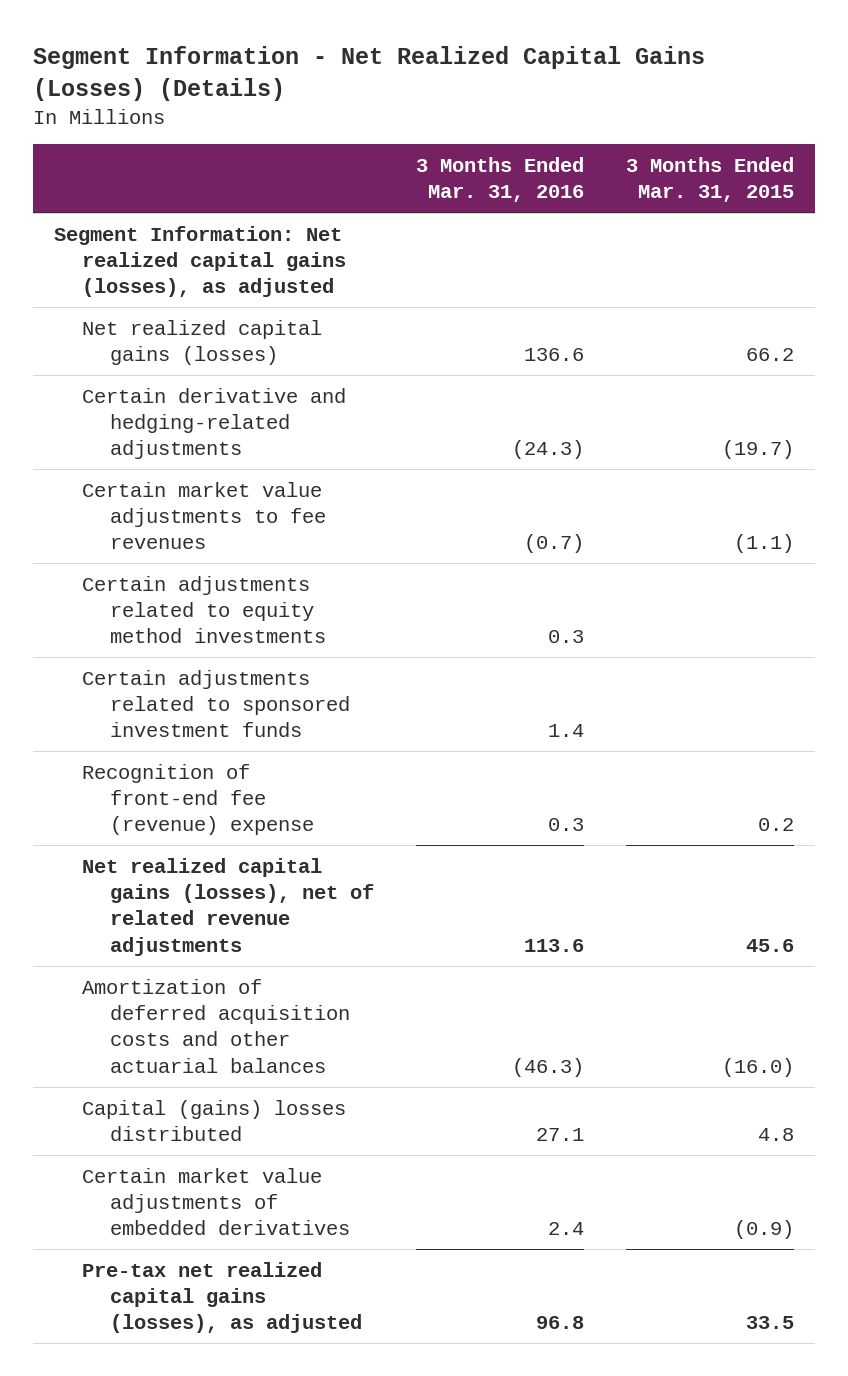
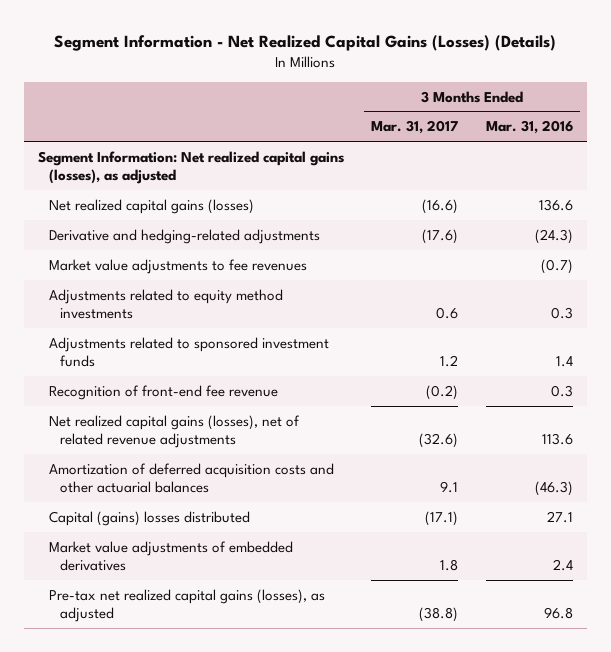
[626,157,795,203] 3 Months Ended Mar. 31, 2015 -> none
none -> [371,120,459,135] Mar. 31, 2017
[81,387,346,460] Certain derivative and hedging-related adjustments -> [49,228,321,244] Derivative and hedging-related adjustments
[81,481,327,550] Certain market value adjustments to fee revenues -> [49,258,308,274] Market value adjustments to fee revenues
[81,575,327,644] Certain adjustments related to equity method investments -> [49,288,284,319] Adjustments related to equity method investments
[81,669,351,738] Certain adjustments related to sponsored investment funds -> [49,336,330,367] Adjustments related to sponsored investment funds
[81,763,315,836] Recognition of front-end fee (revenue) expense -> [49,384,279,400] Recognition of front-end fee revenue
[81,1167,351,1236] Certain market value adjustments of embedded derivatives -> [49,540,294,571] Market value adjustments of embedded derivatives

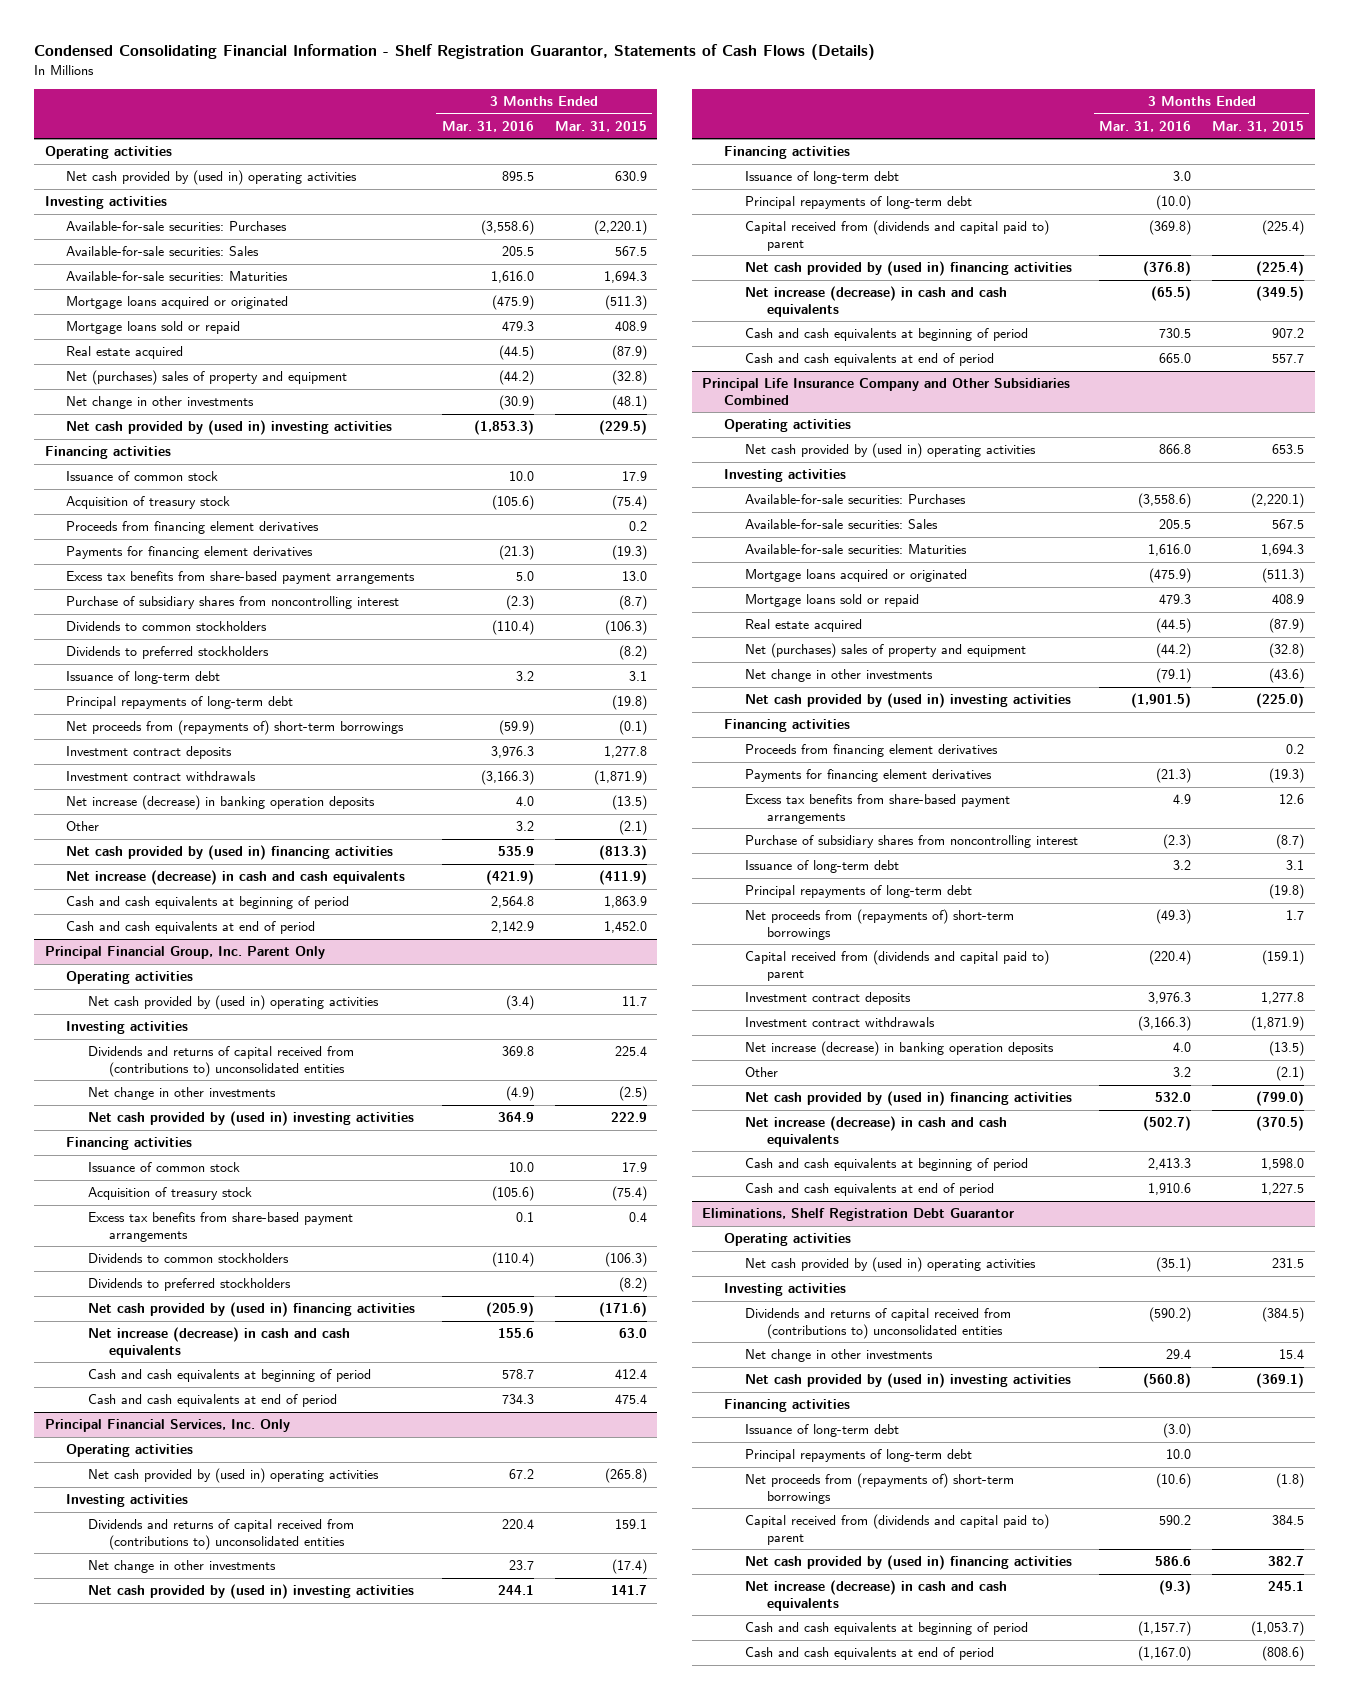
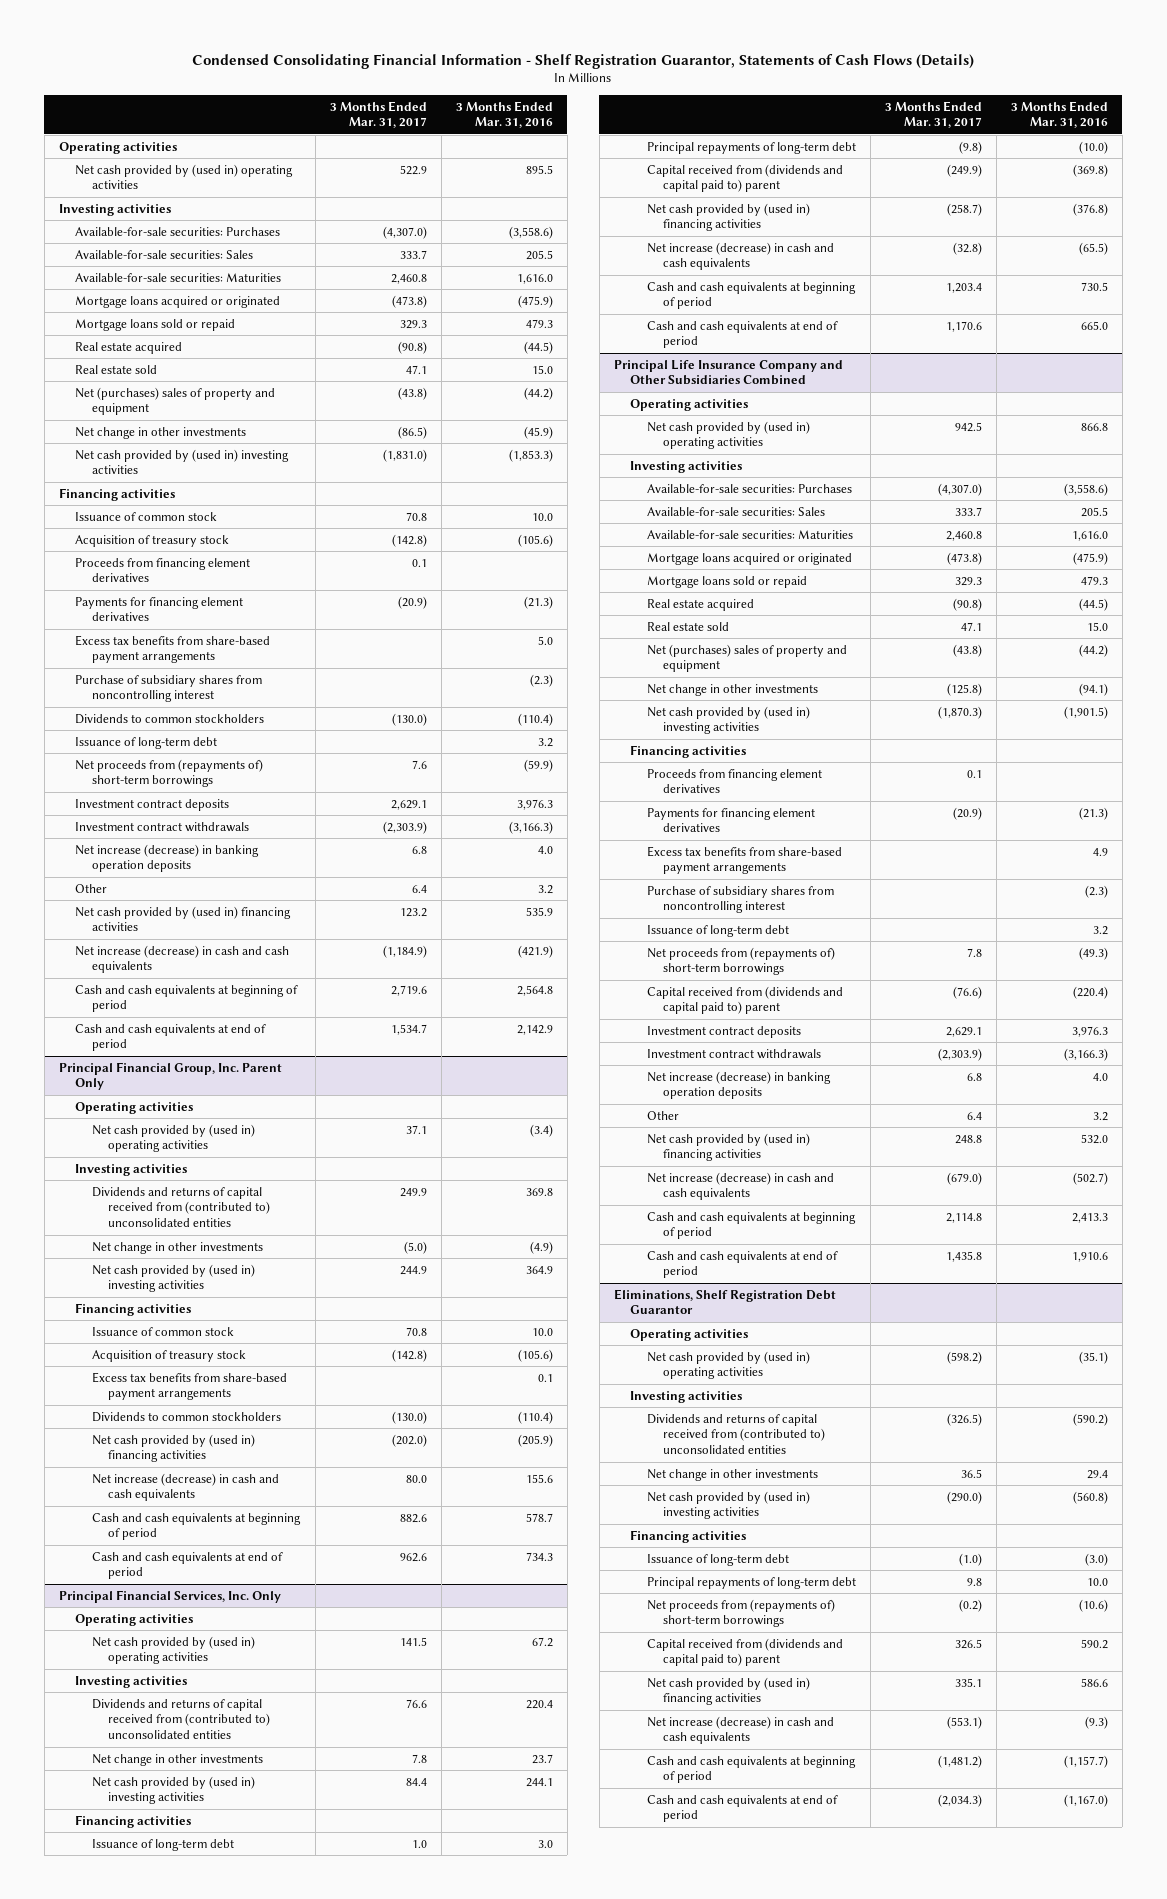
[554,120,647,132] Mar. 31, 2015 -> none
none -> [329,100,427,129] 3 Months Ended Mar. 31, 2017
none -> [75,364,158,374] Real estate sold
[498,395,534,411] (30.9) -> [523,425,553,439] (45.9)
[66,646,270,660] Dividends to preferred stockholders -> none
[66,696,294,710] Principal repayments of long-term debt -> none
[87,1046,354,1077] Dividends and returns of capital received from (contributions to) unconsolidated entities -> [91,1186,271,1228] Dividends and returns of capital received from (contributed to) unconsolidated entities
[87,1278,291,1292] Dividends to preferred stockholders -> none
[87,1519,354,1550] Dividends and returns of capital received from (contributions to) unconsolidated entities -> [91,1698,271,1740] Dividends and returns of capital received from (contributed to) unconsolidated entities
none -> [646,621,729,631] Real estate sold
[1156,668,1192,684] (79.1) -> [1078,682,1108,696] (94.1)
[745,885,973,899] Principal repayments of long-term debt -> none
[745,1308,1012,1339] Dividends and returns of capital received from (contributions to) unconsolidated entities -> [646,1413,826,1455] Dividends and returns of capital received from (contributed to) unconsolidated entities

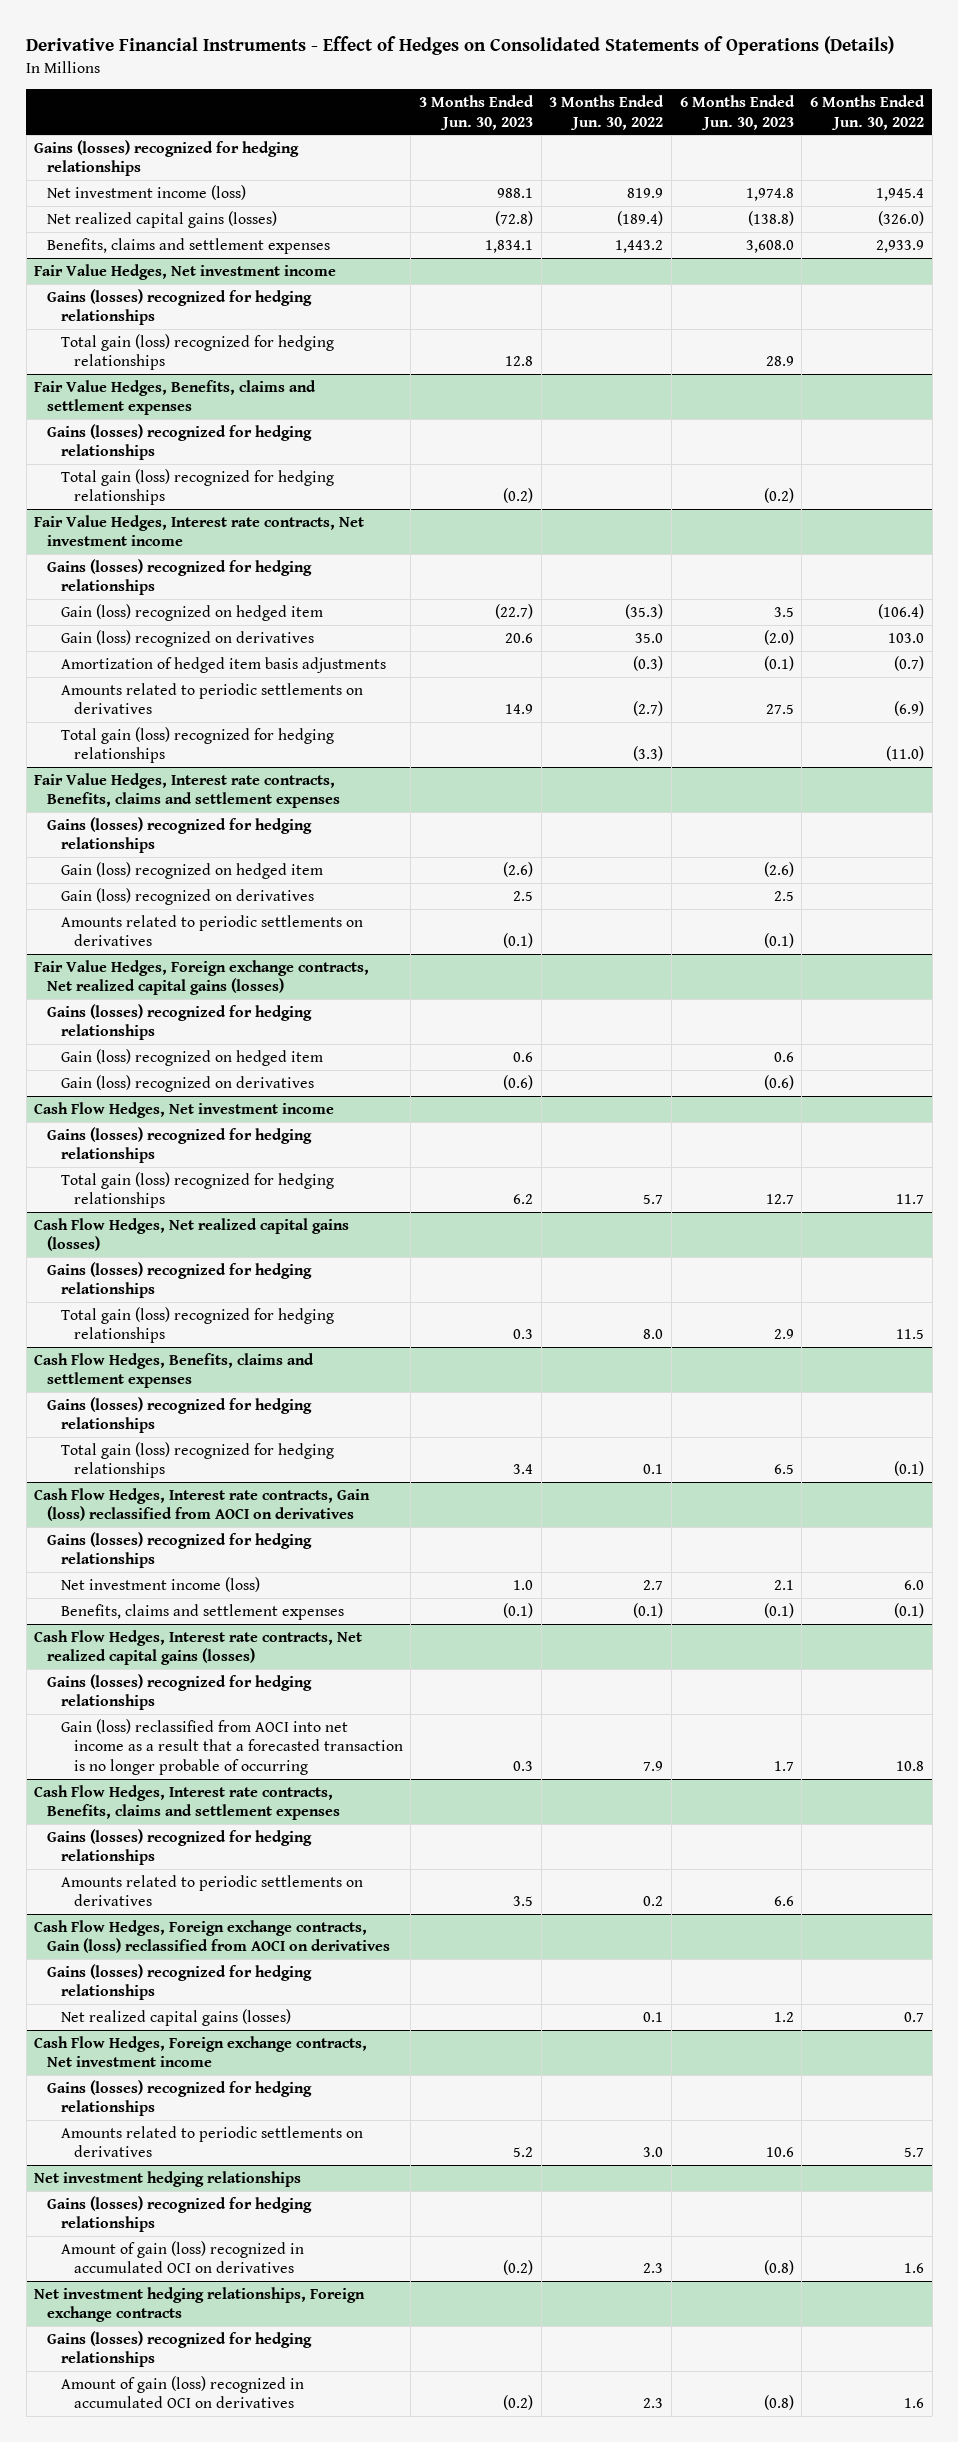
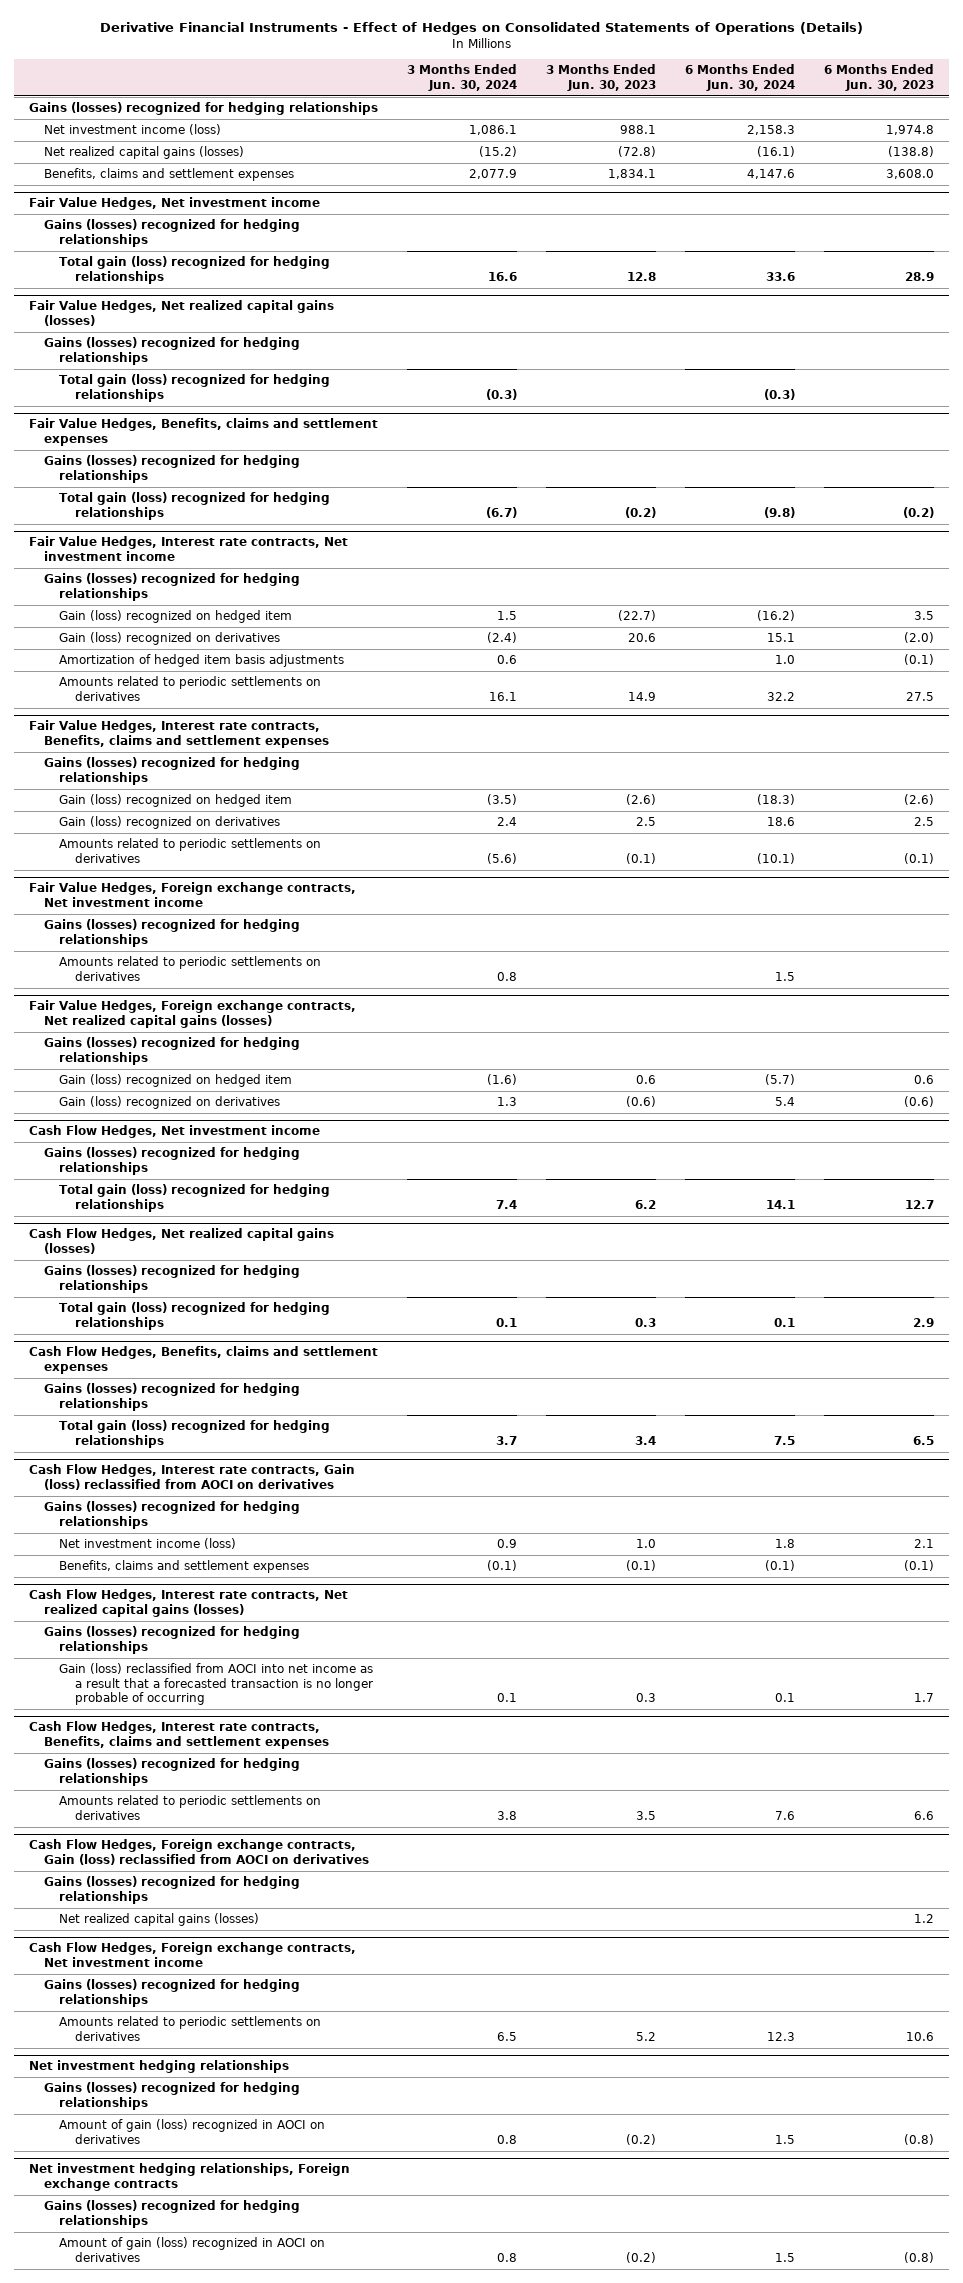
[549,95,665,130] 3 Months Ended Jun. 30, 2022 -> none
[809,95,925,130] 6 Months Ended Jun. 30, 2022 -> none
none -> [406,64,517,91] 3 Months Ended Jun. 30, 2024
none -> [685,64,796,91] 6 Months Ended Jun. 30, 2024
none -> [28,300,334,326] Fair Value Hedges, Net realized capital gains (losses)
none -> [44,337,301,365] Gains (losses) recognized for hedging relationships
none -> [59,374,331,402] Total gain (loss) recognized for hedging relationships
[60,726,334,764] Total gain (loss) recognized for hedging relationships -> none
none -> [28,882,356,907] Fair Value Hedges, Foreign exchange contracts, Net investment income
none -> [44,919,301,947] Gains (losses) recognized for hedging relationships
none -> [59,956,322,981] Amounts related to periodic settlements on derivatives
[60,2240,304,2274] Amount of gain (loss) recognized in accumulated OCI on derivatives -> [59,2119,326,2144] Amount of gain (loss) recognized in AOCI on derivatives
[60,2375,304,2409] Amount of gain (loss) recognized in accumulated OCI on derivatives -> [59,2237,326,2262] Amount of gain (loss) recognized in AOCI on derivatives

